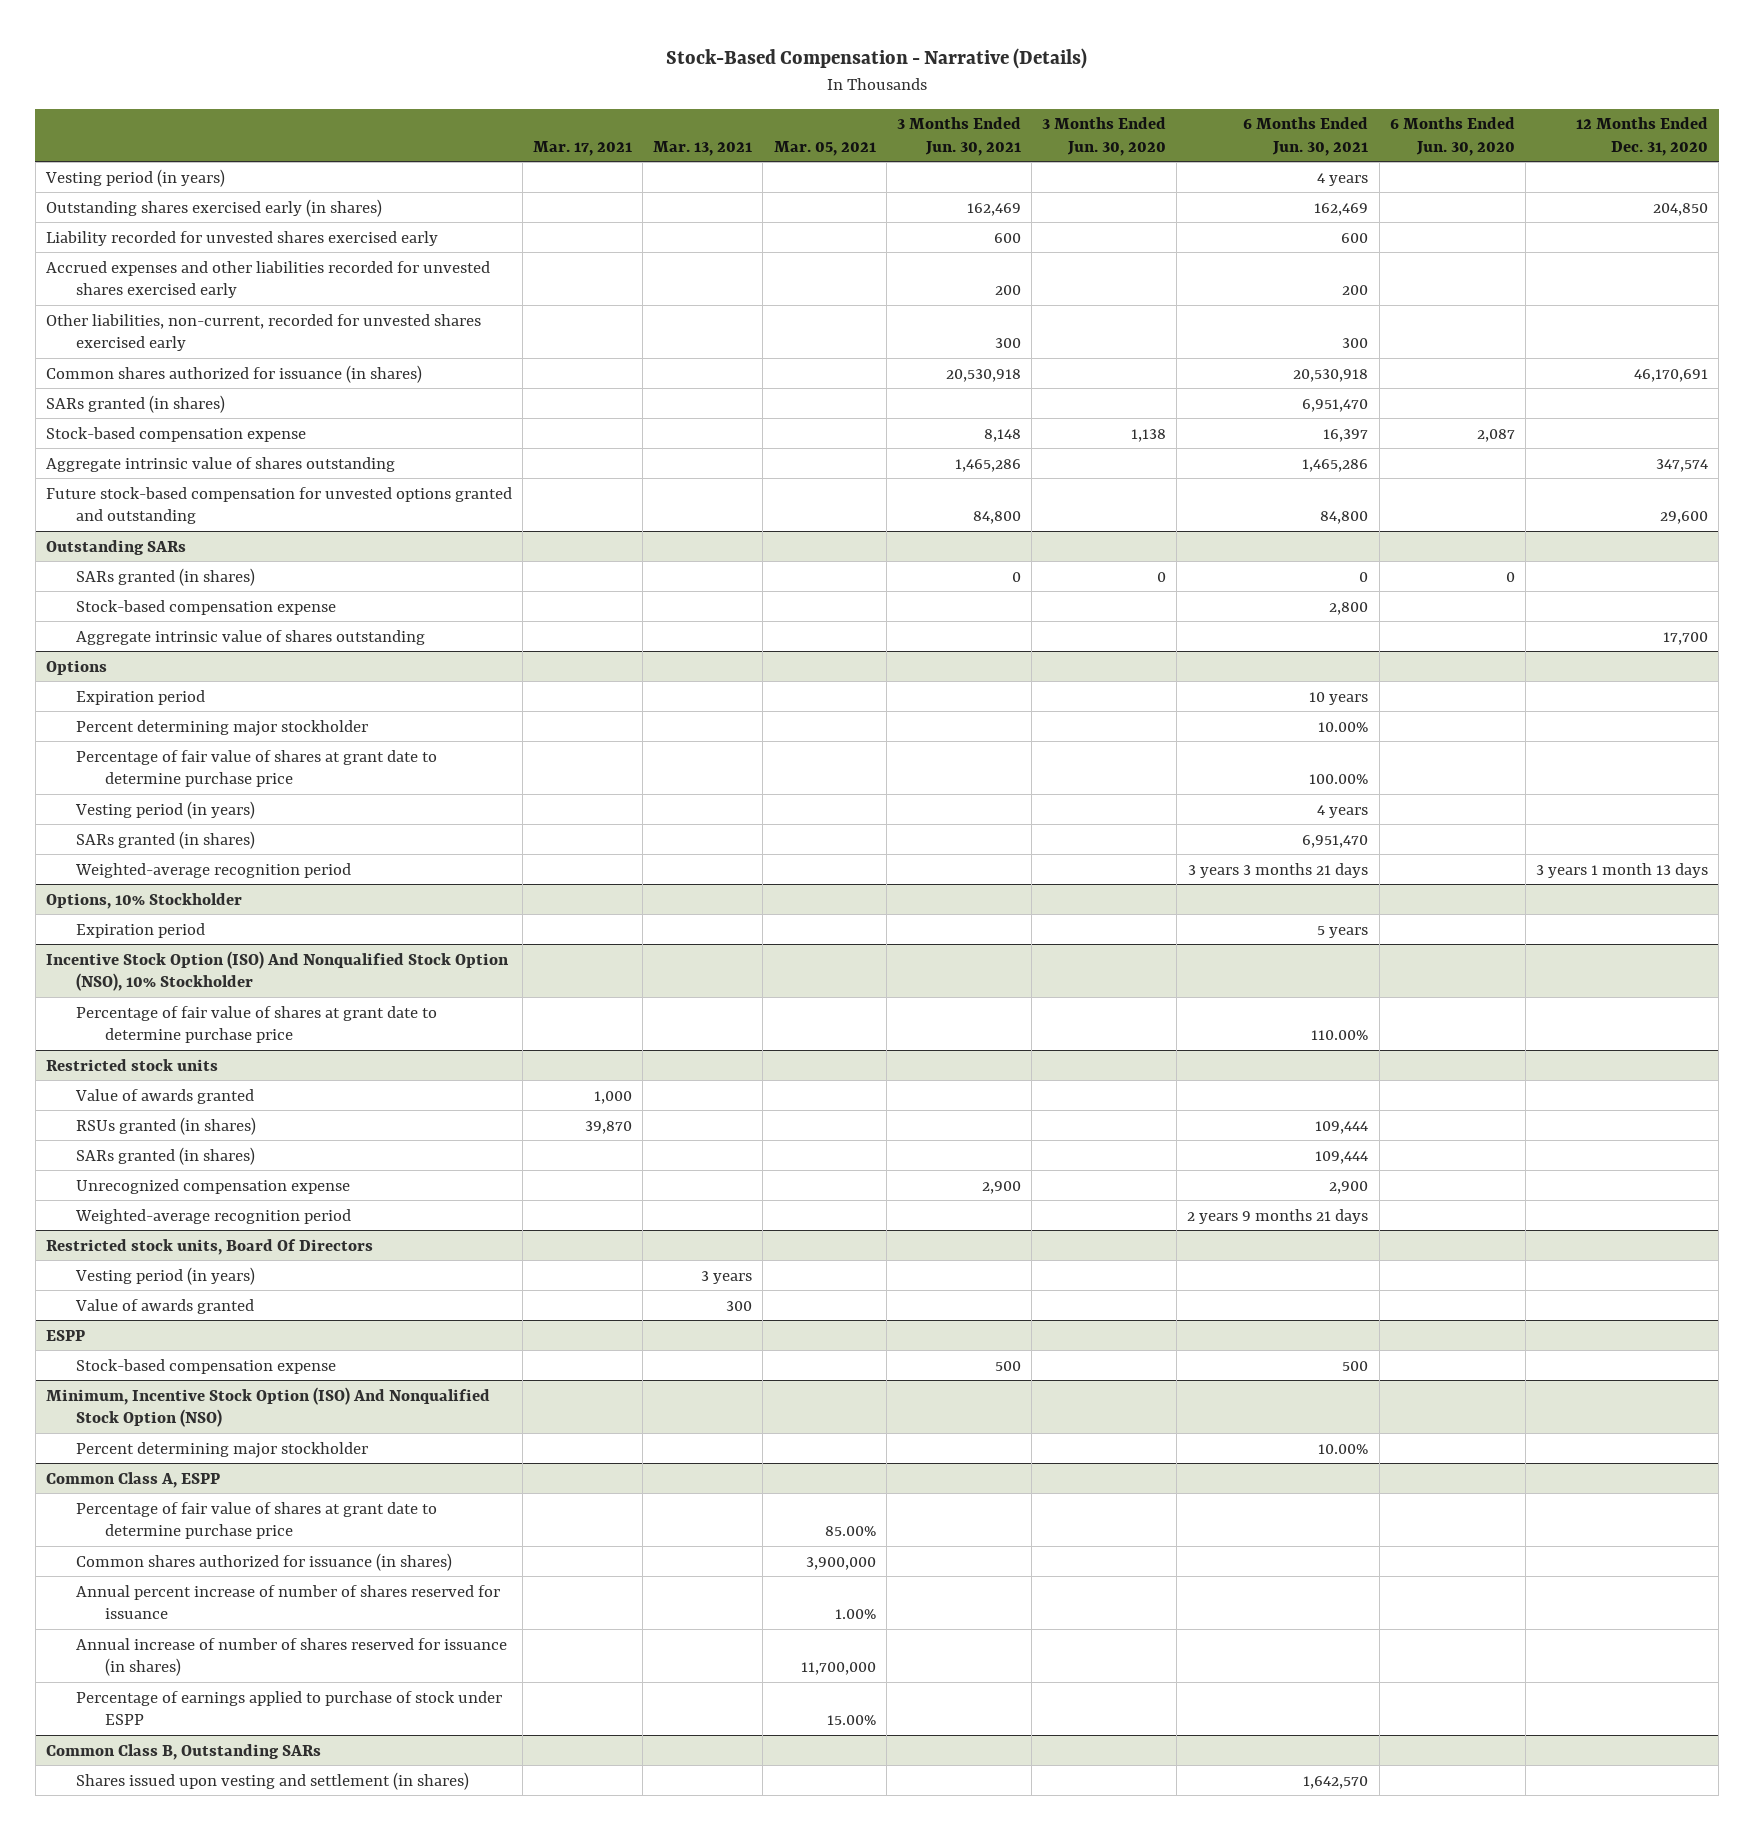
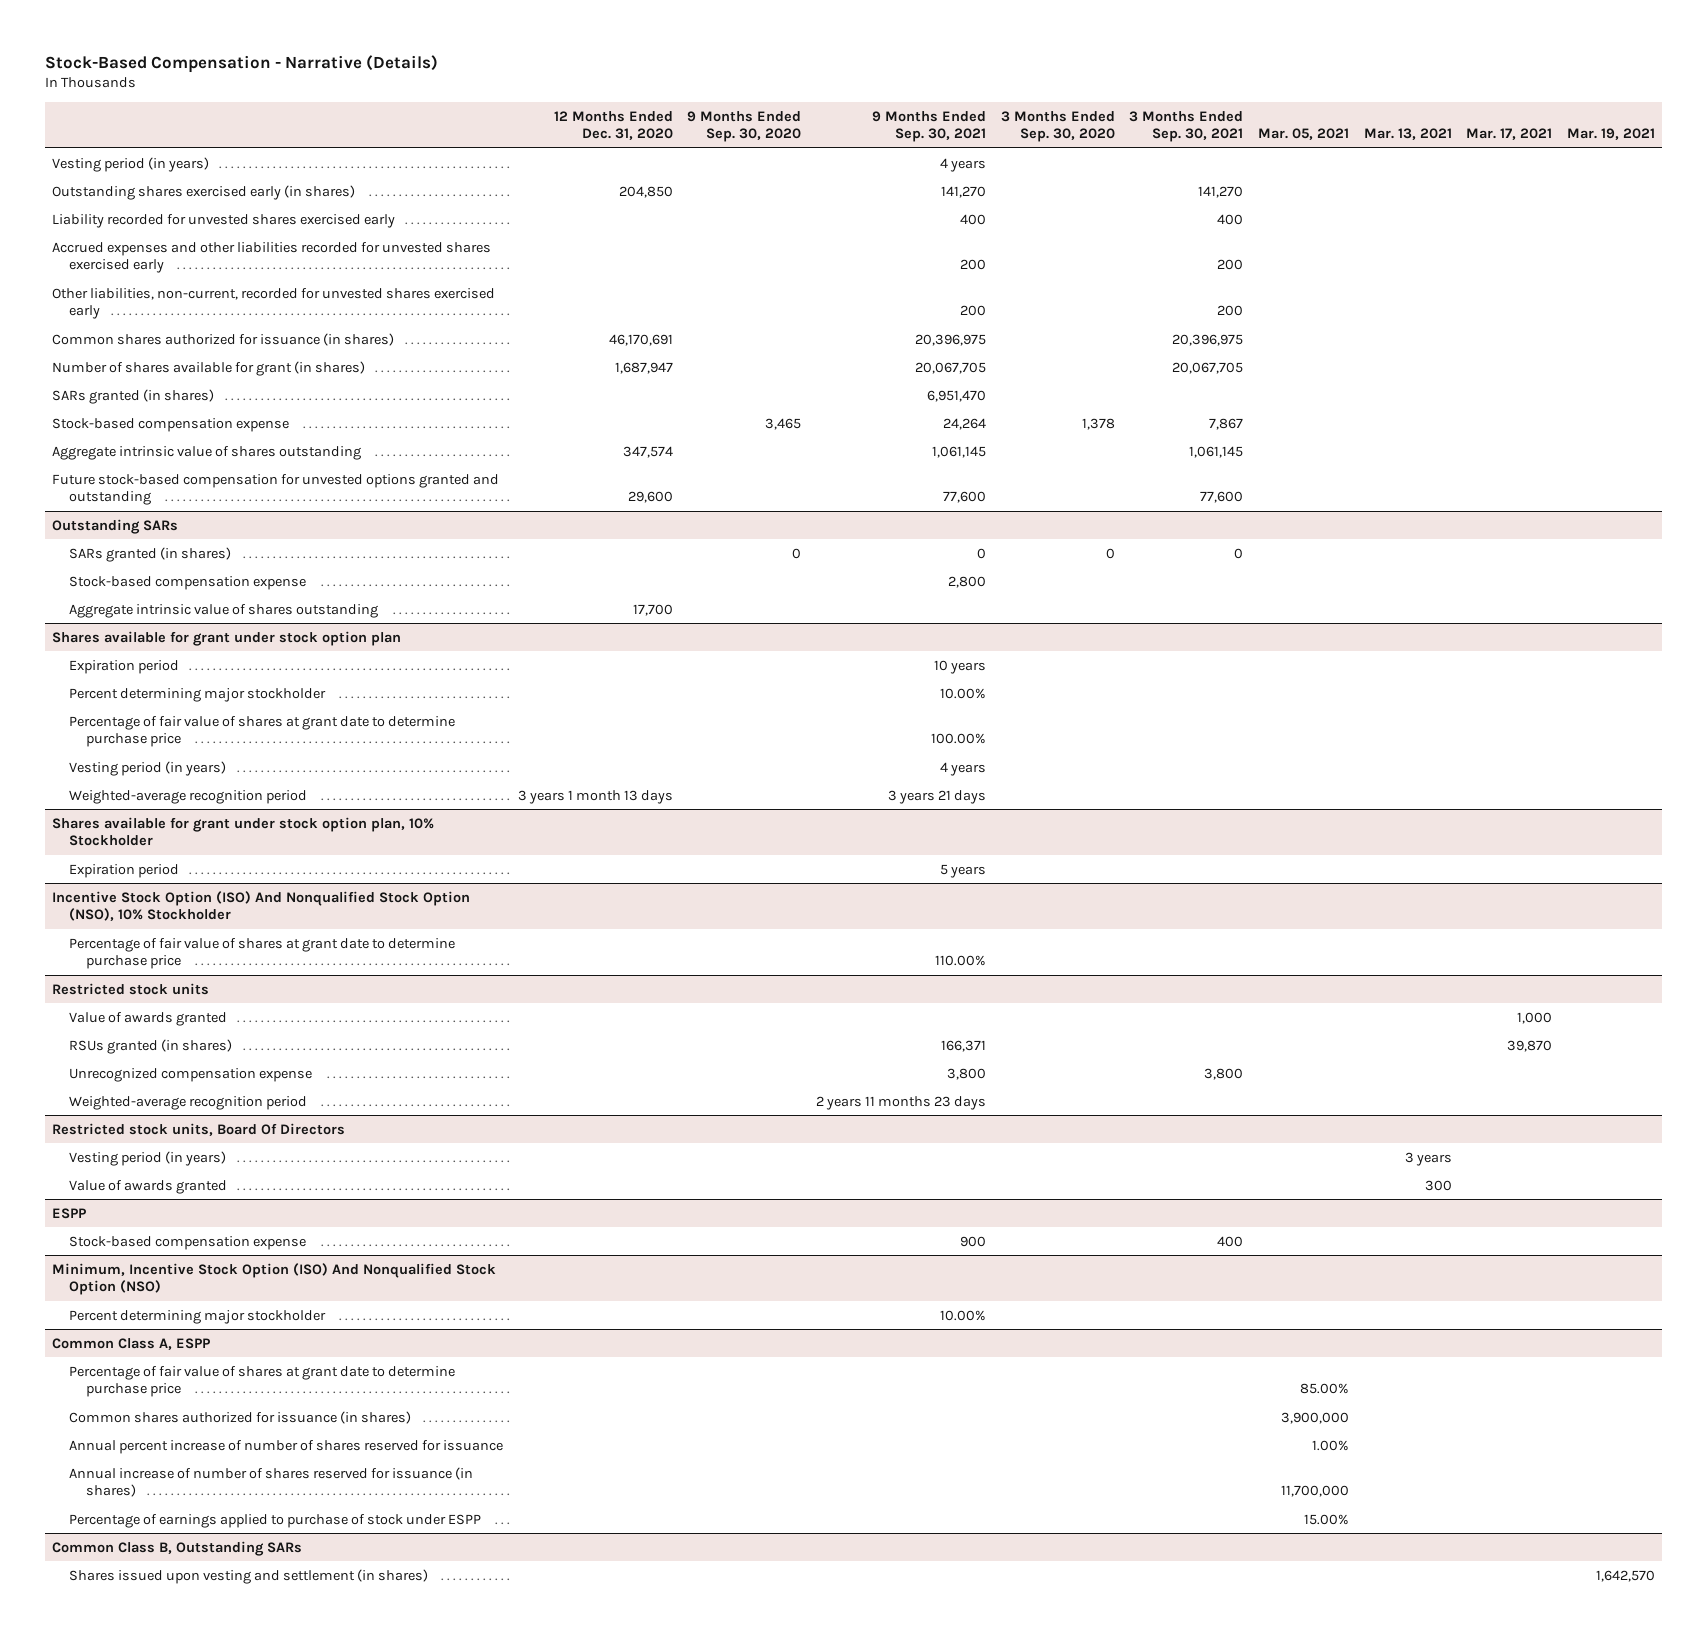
[896,117,1021,156] 3 Months Ended Jun. 30, 2021 -> none
[1042,117,1167,156] 3 Months Ended Jun. 30, 2020 -> none
[1243,117,1369,156] 6 Months Ended Jun. 30, 2021 -> none
[1389,117,1515,156] 6 Months Ended Jun. 30, 2020 -> none
none -> [687,110,802,143] 9 Months Ended Sep. 30, 2020
none -> [872,110,987,143] 9 Months Ended Sep. 30, 2021
none -> [1000,110,1115,143] 3 Months Ended Sep. 30, 2020
none -> [1129,110,1244,143] 3 Months Ended Sep. 30, 2021
none -> [1566,128,1655,141] Mar. 19, 2021
none -> [52,360,366,376] Number of shares available for grant (in shares)
[45,659,107,675] Options -> [52,630,402,646] Shares available for grant under stock option plan
[75,830,255,849] SARs granted (in shares) -> none
[45,892,242,909] Options, 10% Stockholder -> [52,816,435,847] Shares available for grant under stock option plan, 10% Stockholder
[75,1146,255,1165] SARs granted (in shares) -> none

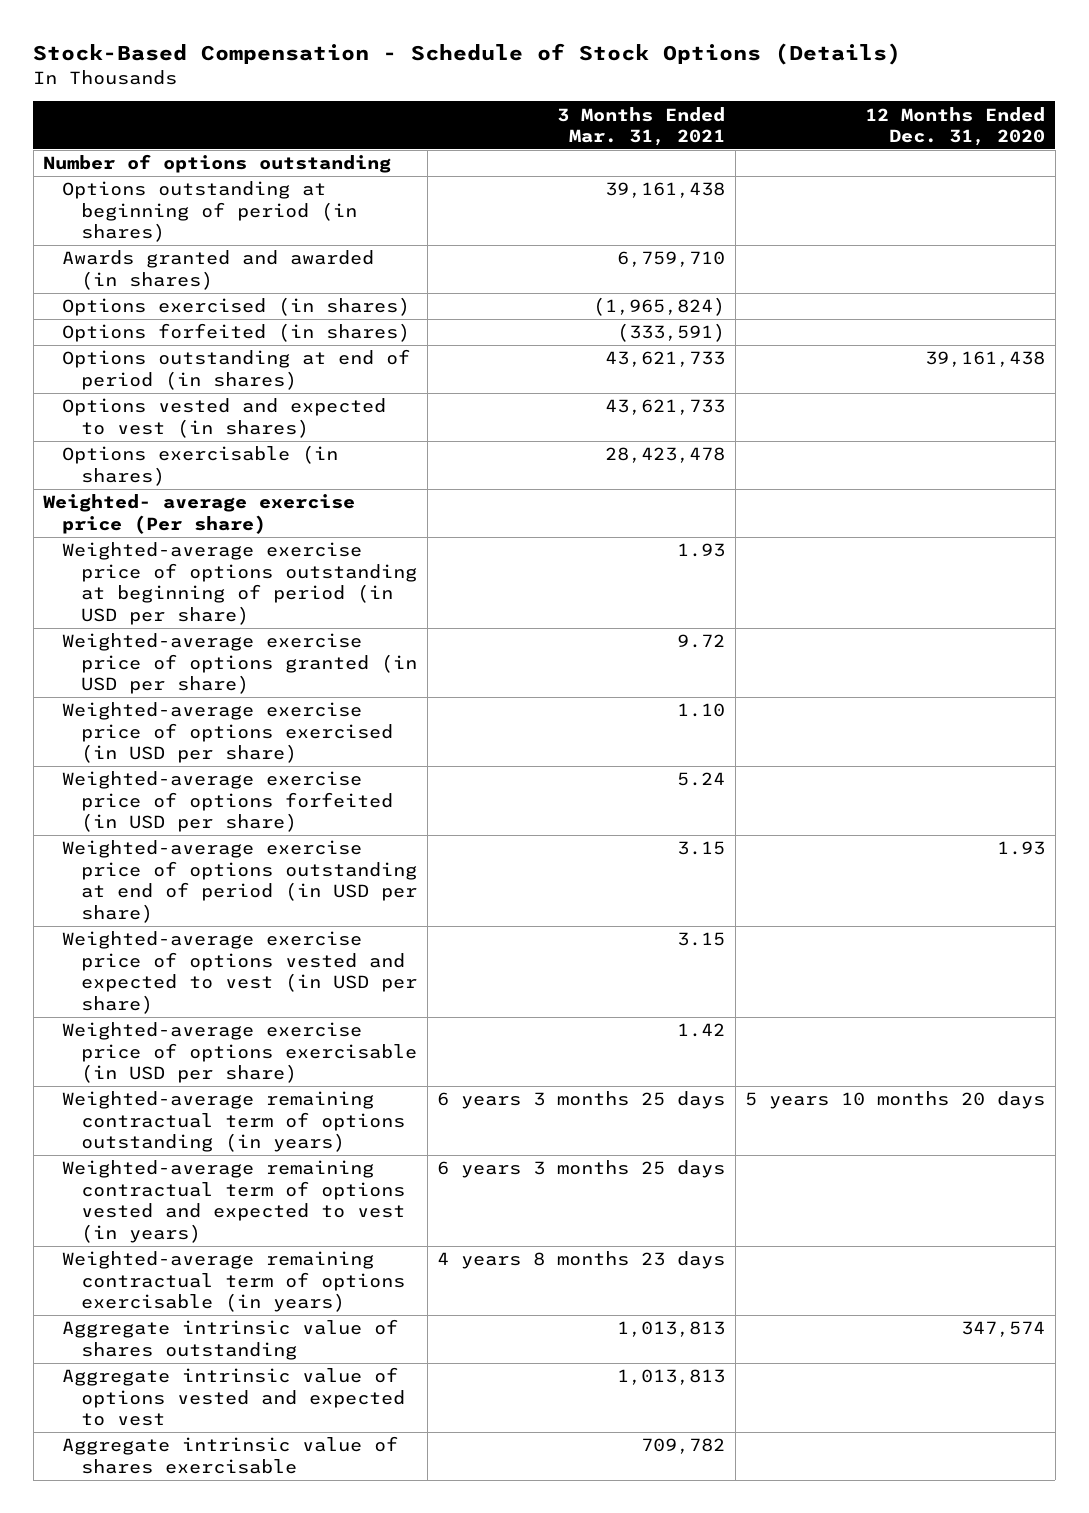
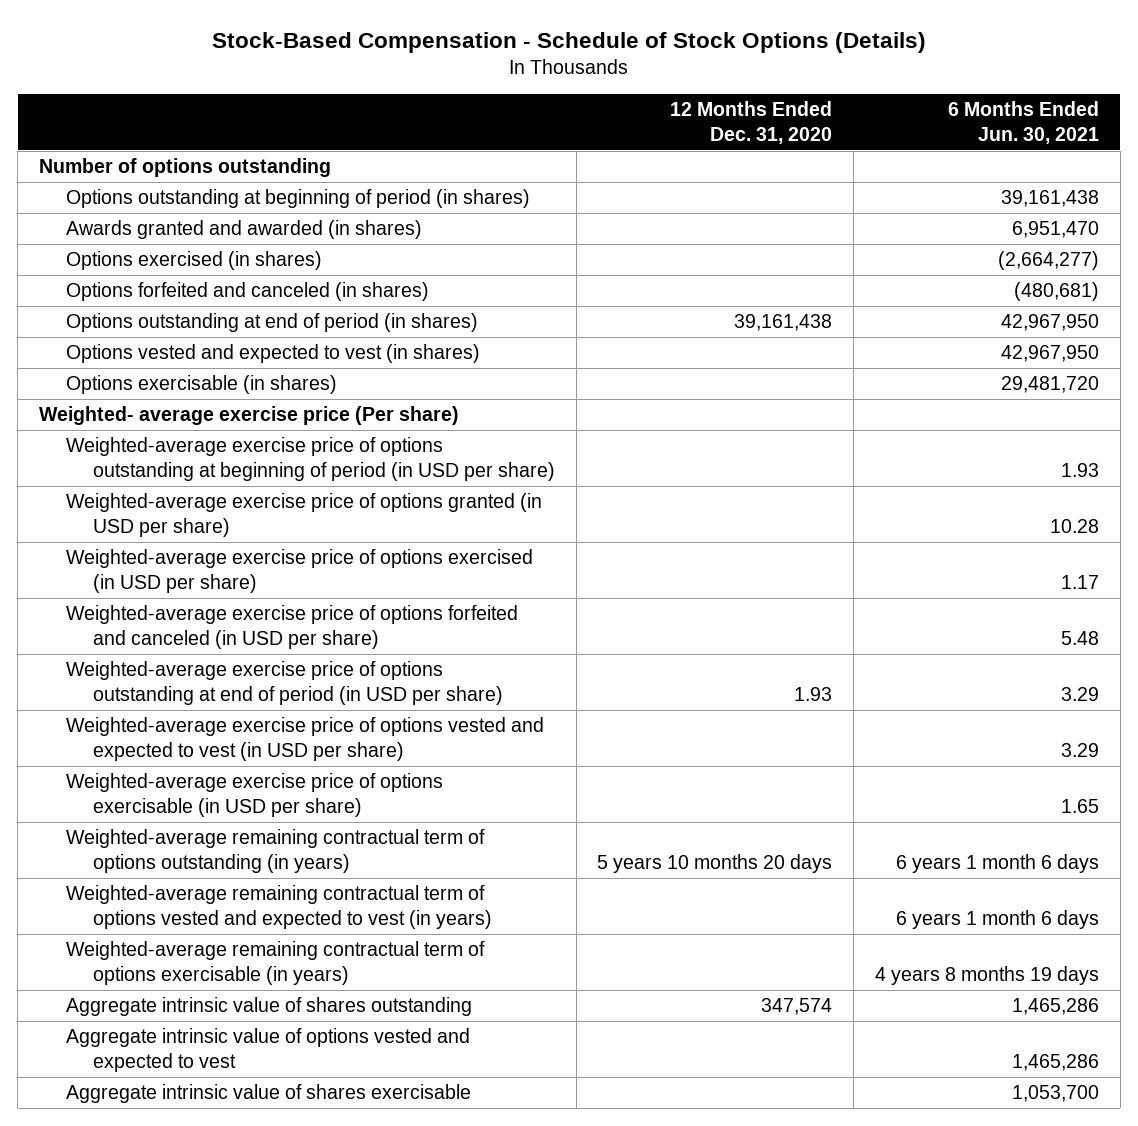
[557,106,726,147] 3 Months Ended Mar. 31, 2021 -> none
none -> [948,101,1100,145] 6 Months Ended Jun. 30, 2021
[62,323,411,343] Options forfeited (in shares) -> [65,282,429,302] Options forfeited and canceled (in shares)
[62,771,394,833] Weighted-average exercise price of options forfeited (in USD per share) -> [65,605,518,650] Weighted-average exercise price of options forfeited and canceled (in USD per share)

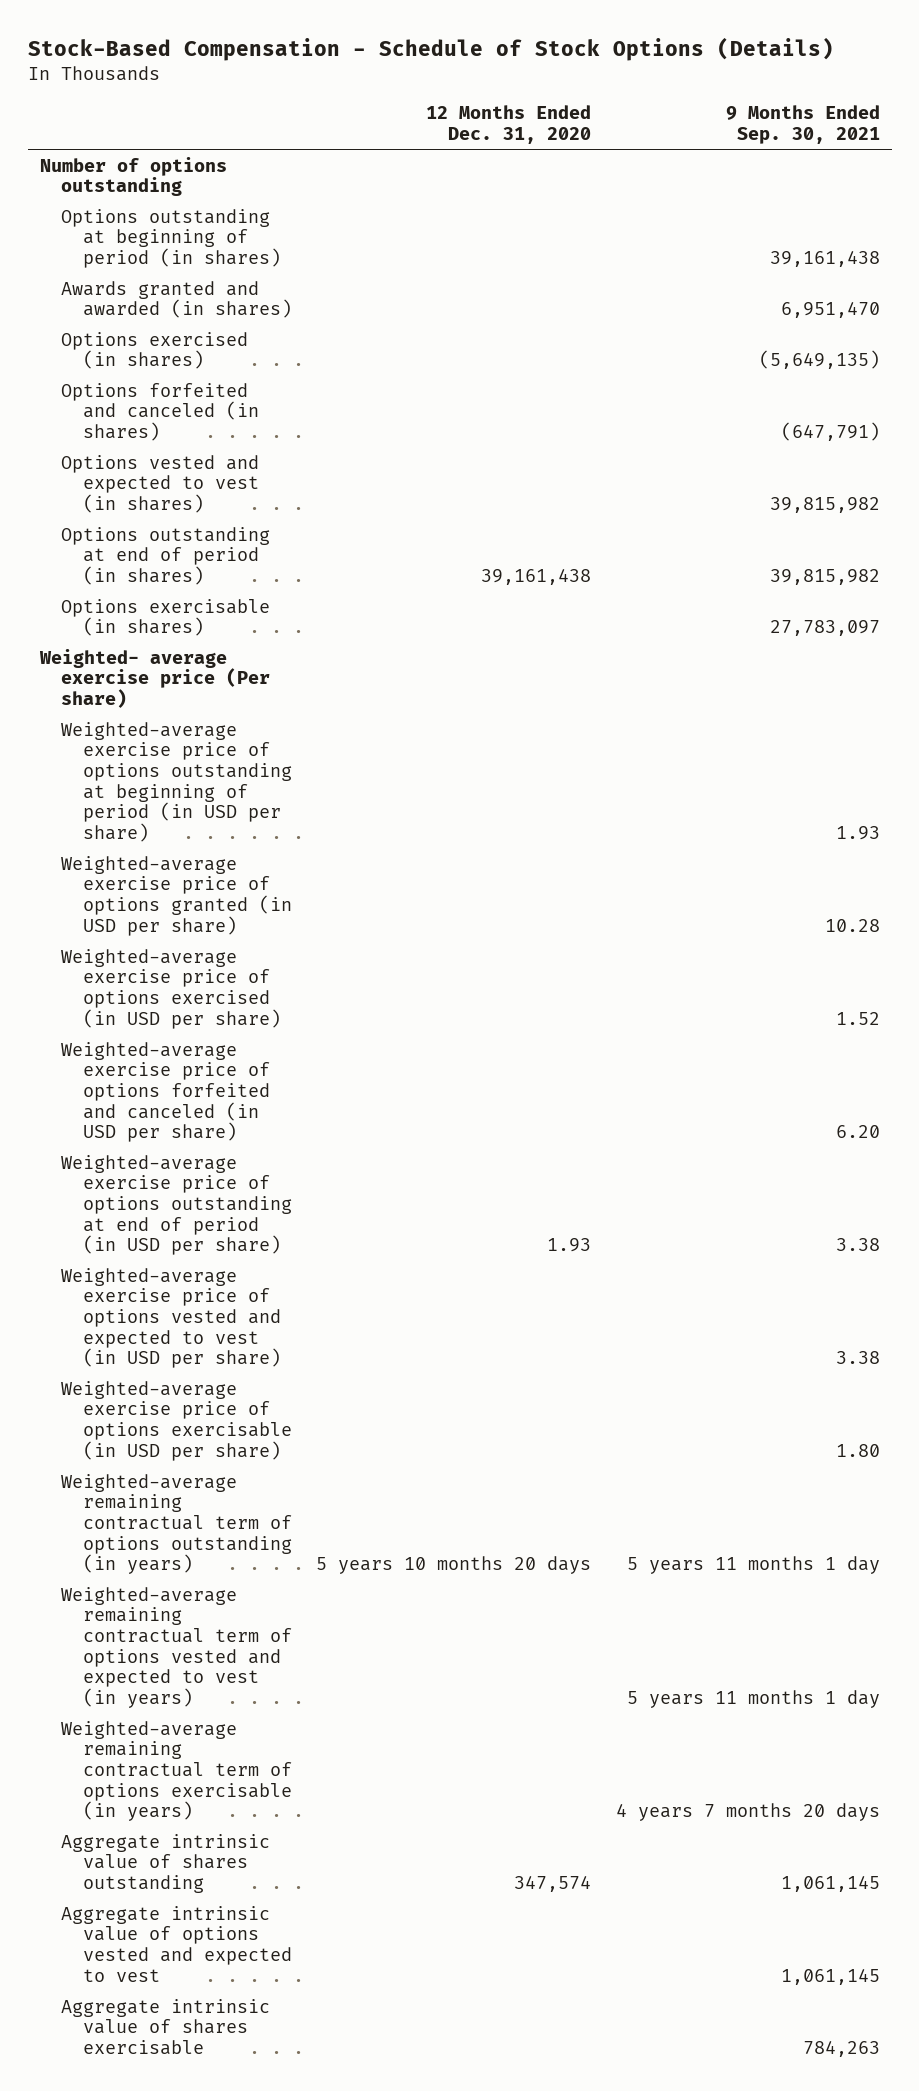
[948,101,1100,145] 6 Months Ended Jun. 30, 2021 -> none
none -> [725,105,880,144] 9 Months Ended Sep. 30, 2021
[65,313,478,333] Options outstanding at end of period (in shares) -> [61,526,271,585] Options outstanding at end of period (in shares)

